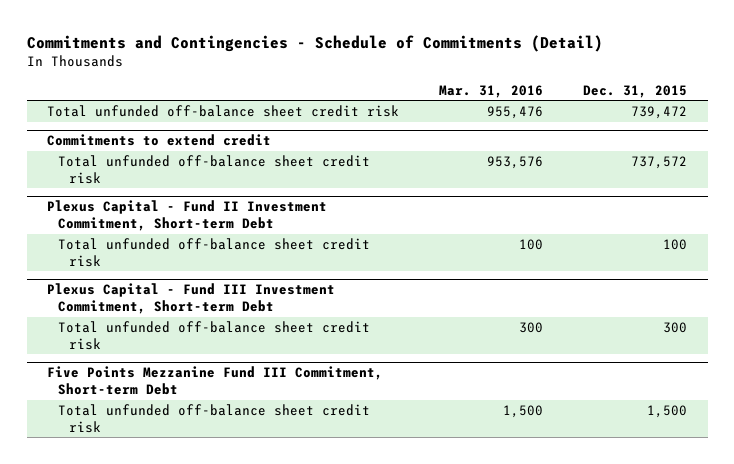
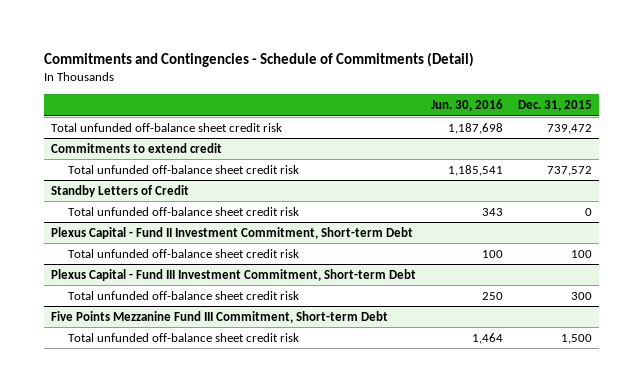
[439,84,544,98] Mar. 31, 2016 -> none
none -> [431,99,504,112] Jun. 30, 2016
none -> [51,184,190,197] Standby Letters of Credit
none -> [68,206,300,216] Total unfunded off-balance sheet credit risk

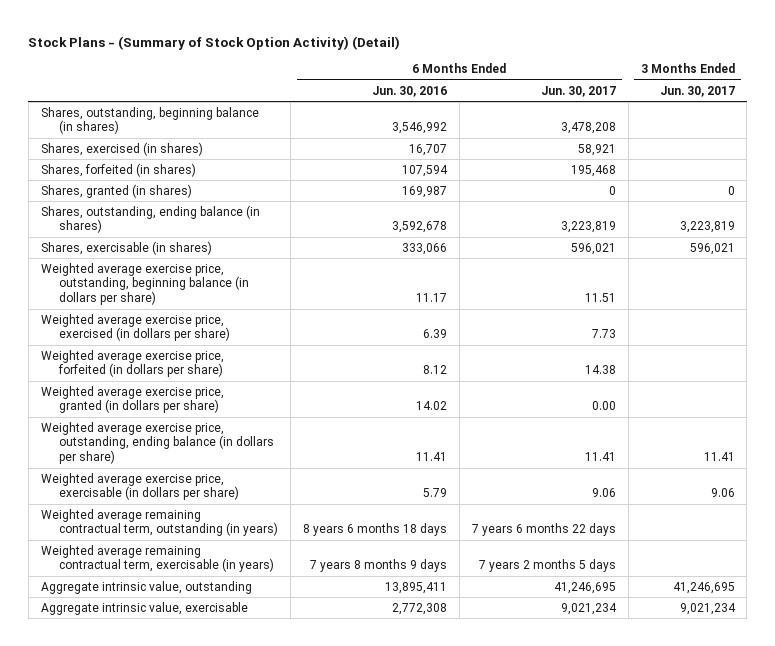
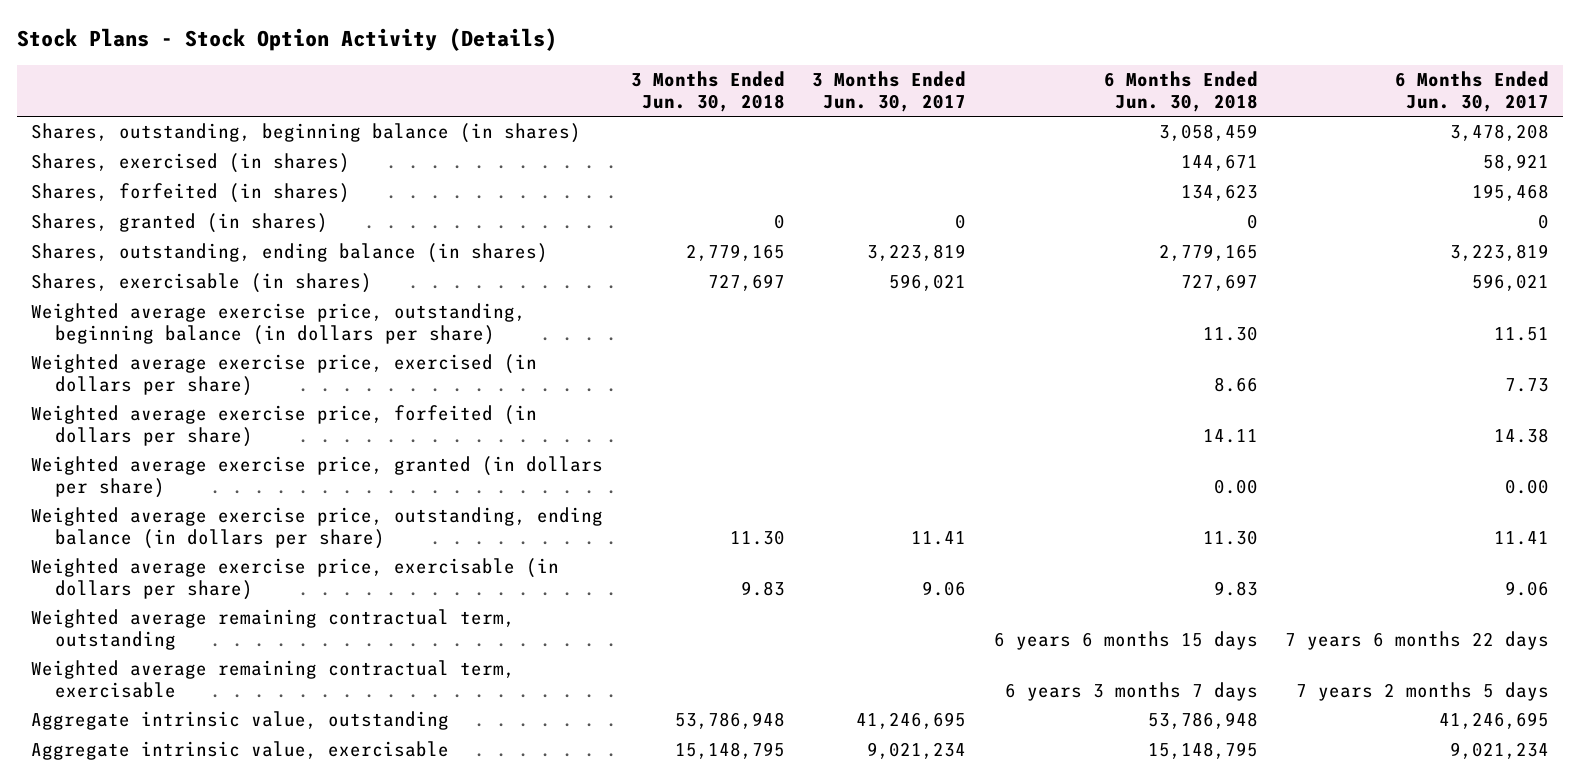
[28,35,401,50] Stock Plans - (Summary of Stock Option Activity) (Detail) -> [17,28,558,52] Stock Plans - Stock Option Activity (Details)
[372,85,448,97] Jun. 30, 2016 -> none
none -> [630,71,785,112] 3 Months Ended Jun. 30, 2018
none -> [1103,71,1258,112] 6 Months Ended Jun. 30, 2018
[40,508,279,537] Weighted average remaining contractual term, outstanding (in years) -> [30,609,515,650] Weighted average remaining contractual term, outstanding
[40,544,275,573] Weighted average remaining contractual term, exercisable (in years) -> [30,660,515,698] Weighted average remaining contractual term, exercisable

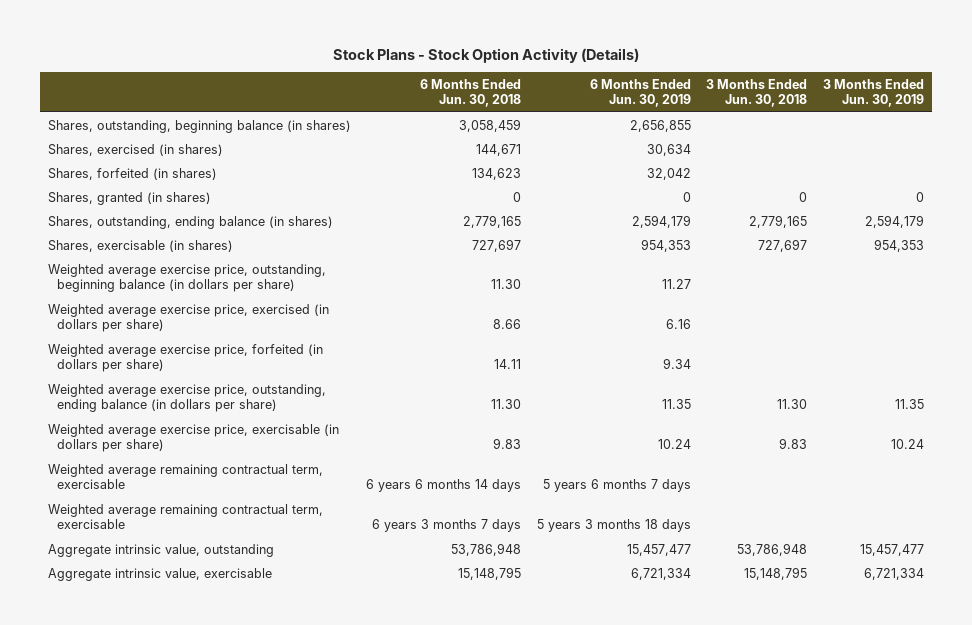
[812,71,967,112] 3 Months Ended Jun. 30, 2017 -> none
[1395,71,1550,112] 6 Months Ended Jun. 30, 2017 -> none
none -> [589,78,691,108] 6 Months Ended Jun. 30, 2019
none -> [823,78,925,108] 3 Months Ended Jun. 30, 2019
[30,456,603,498] Weighted average exercise price, granted (in dollars per share) -> none
[30,609,515,650] Weighted average remaining contractual term, outstanding -> [47,463,323,490] Weighted average remaining contractual term, exercisable
[993,630,1258,650] 6 years 6 months 15 days -> [366,479,522,493] 6 years 6 months 14 days

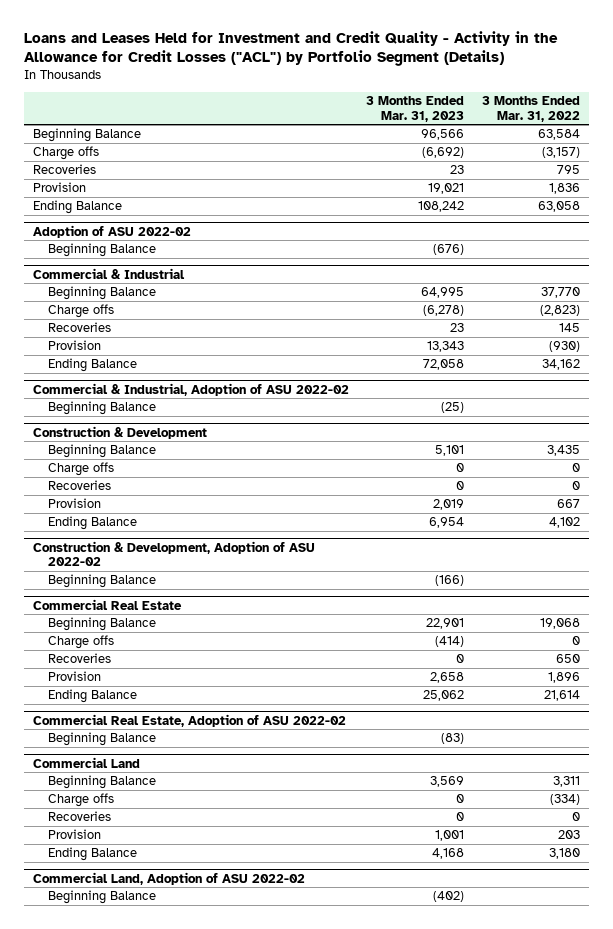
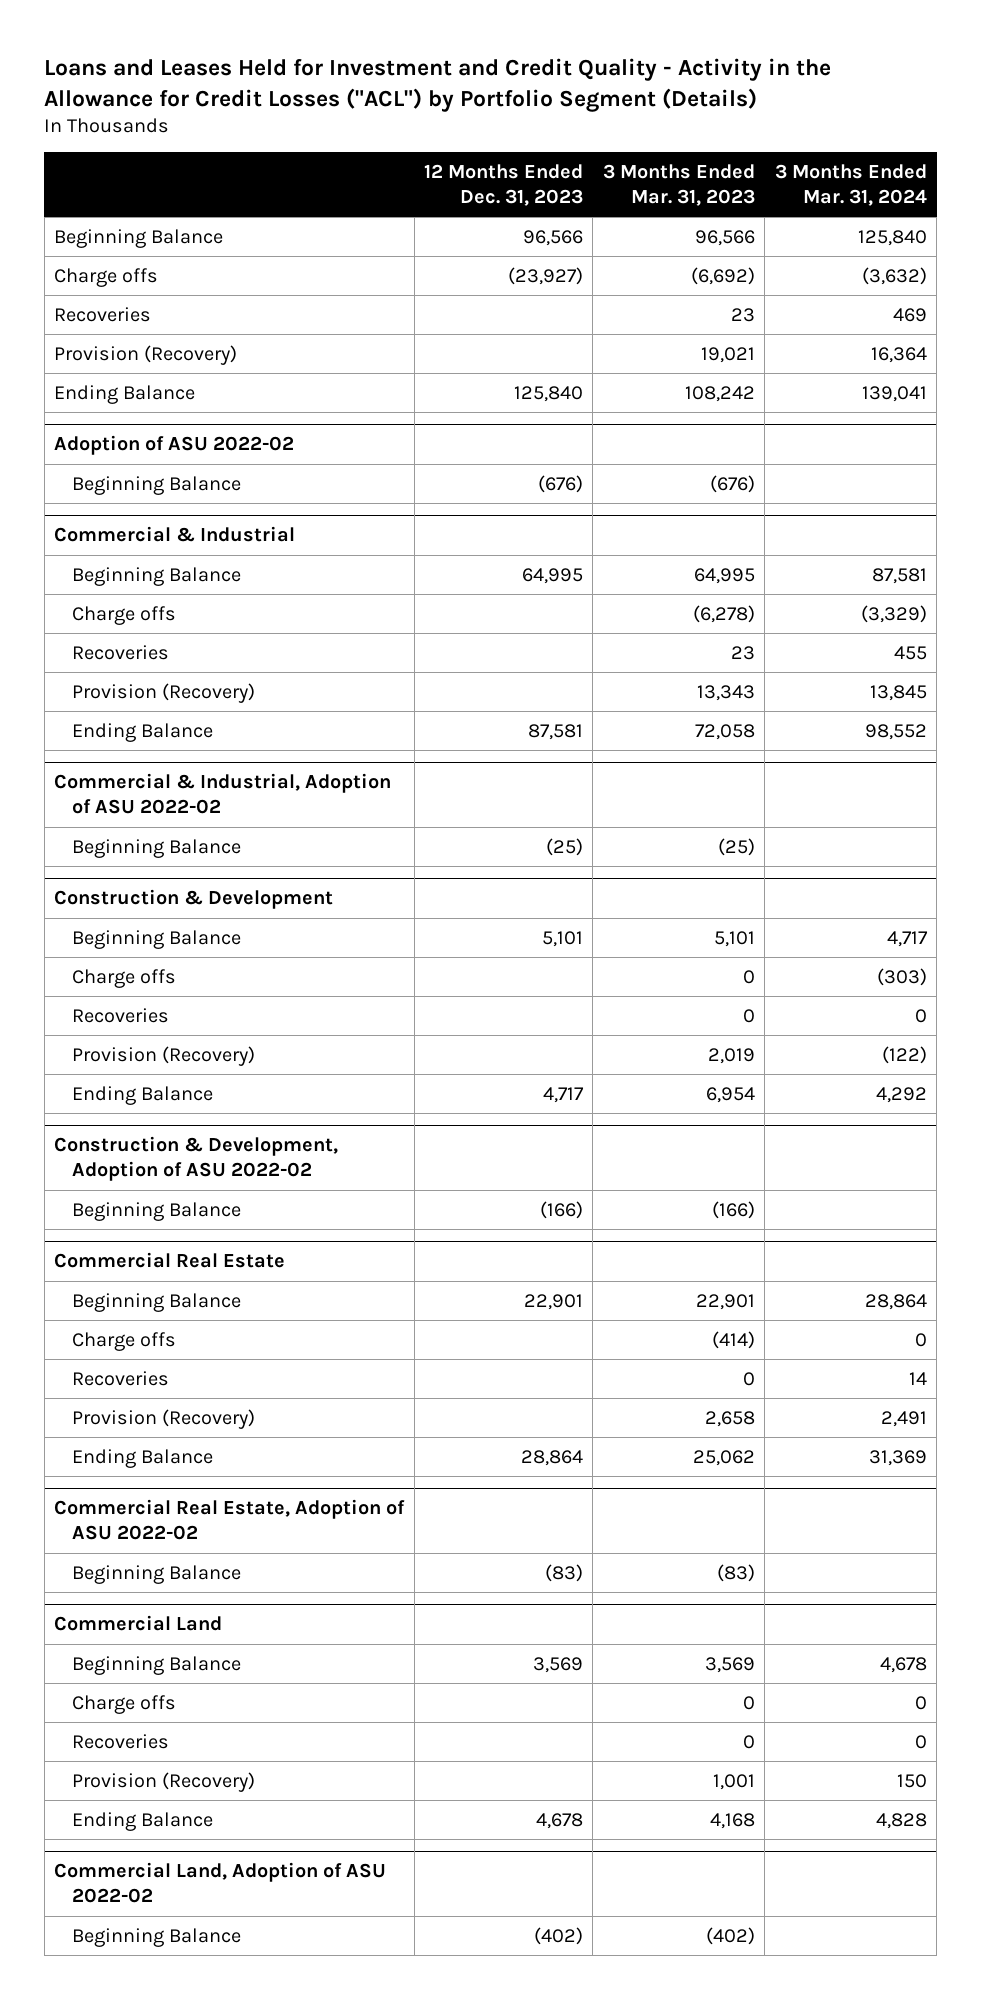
[481,95,580,122] 3 Months Ended Mar. 31, 2022 -> none
none -> [423,163,583,206] 12 Months Ended Dec. 31, 2023
none -> [774,163,927,206] 3 Months Ended Mar. 31, 2024
[32,182,86,193] Provision -> [54,344,238,365] Provision (Recovery)
[48,340,102,351] Provision -> [71,682,255,703] Provision (Recovery)
[48,498,102,509] Provision -> [71,1045,255,1066] Provision (Recovery)
[48,671,102,682] Provision -> [71,1408,255,1429] Provision (Recovery)
[48,829,102,840] Provision -> [71,1771,255,1792] Provision (Recovery)

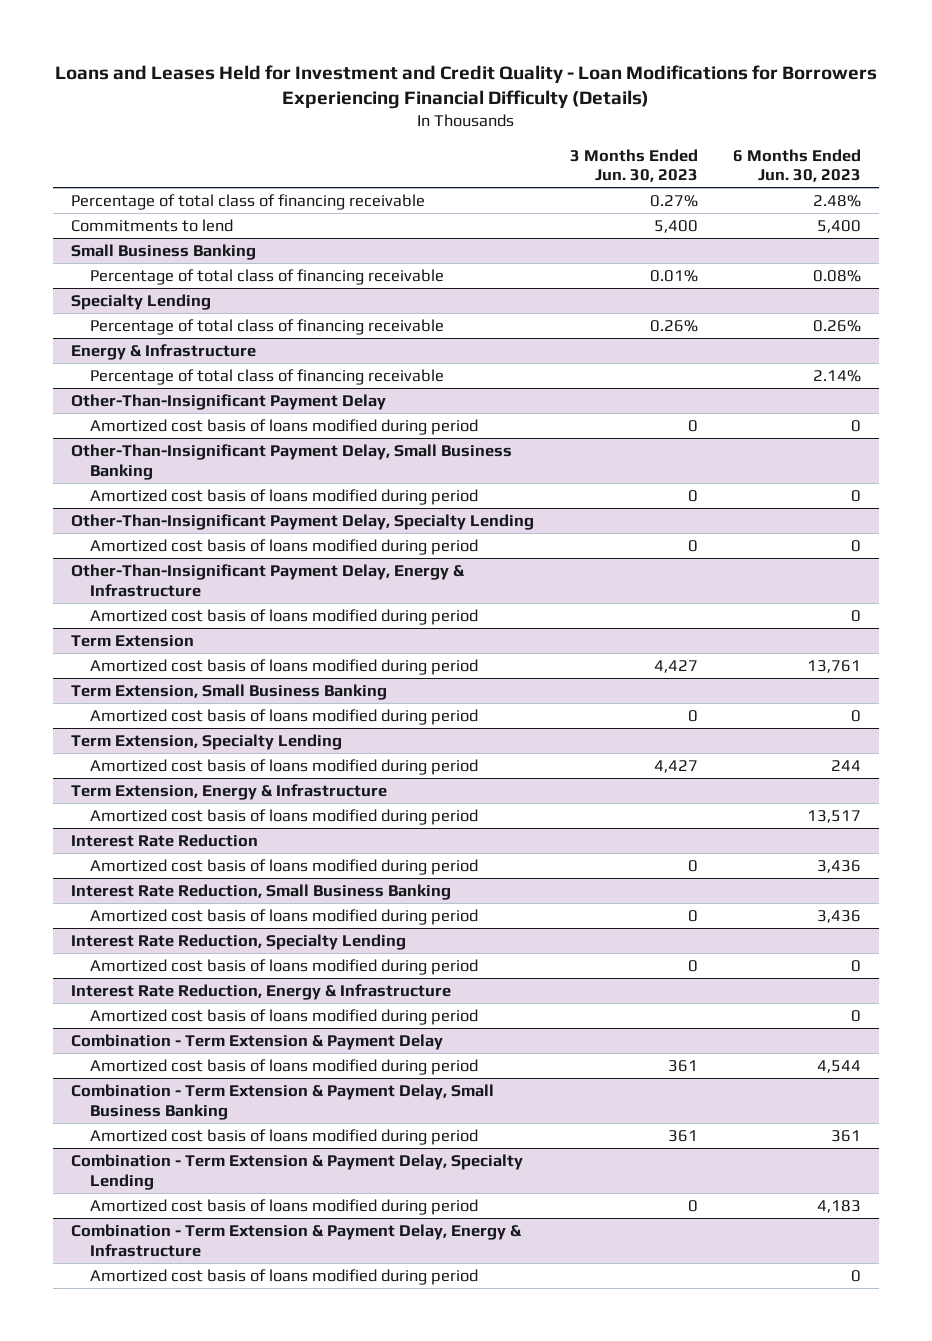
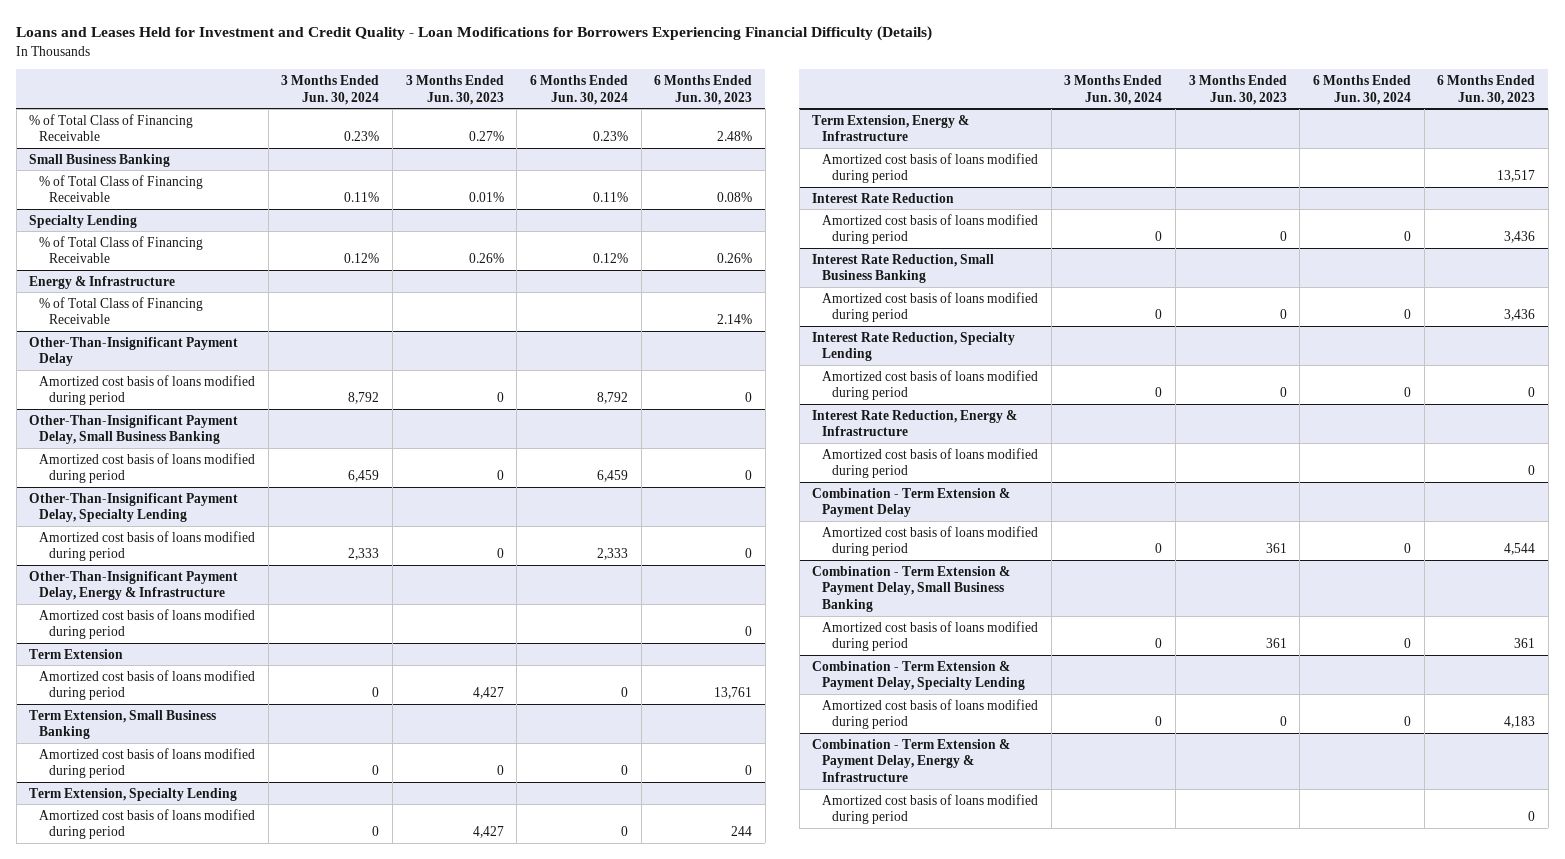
none -> [281,74,380,105] 3 Months Ended Jun. 30, 2024
none -> [529,74,628,105] 6 Months Ended Jun. 30, 2024
[71,218,234,232] Commitments to lend -> none
[71,193,426,210] Percentage of total class of financing receivable -> [29,113,194,142] % of Total Class of Financing Receivable
[90,268,445,285] Percentage of total class of financing receivable -> [39,174,204,203] % of Total Class of Financing Receivable
[90,318,445,335] Percentage of total class of financing receivable -> [39,235,204,264] % of Total Class of Financing Receivable
[90,368,445,385] Percentage of total class of financing receivable -> [39,296,204,325] % of Total Class of Financing Receivable

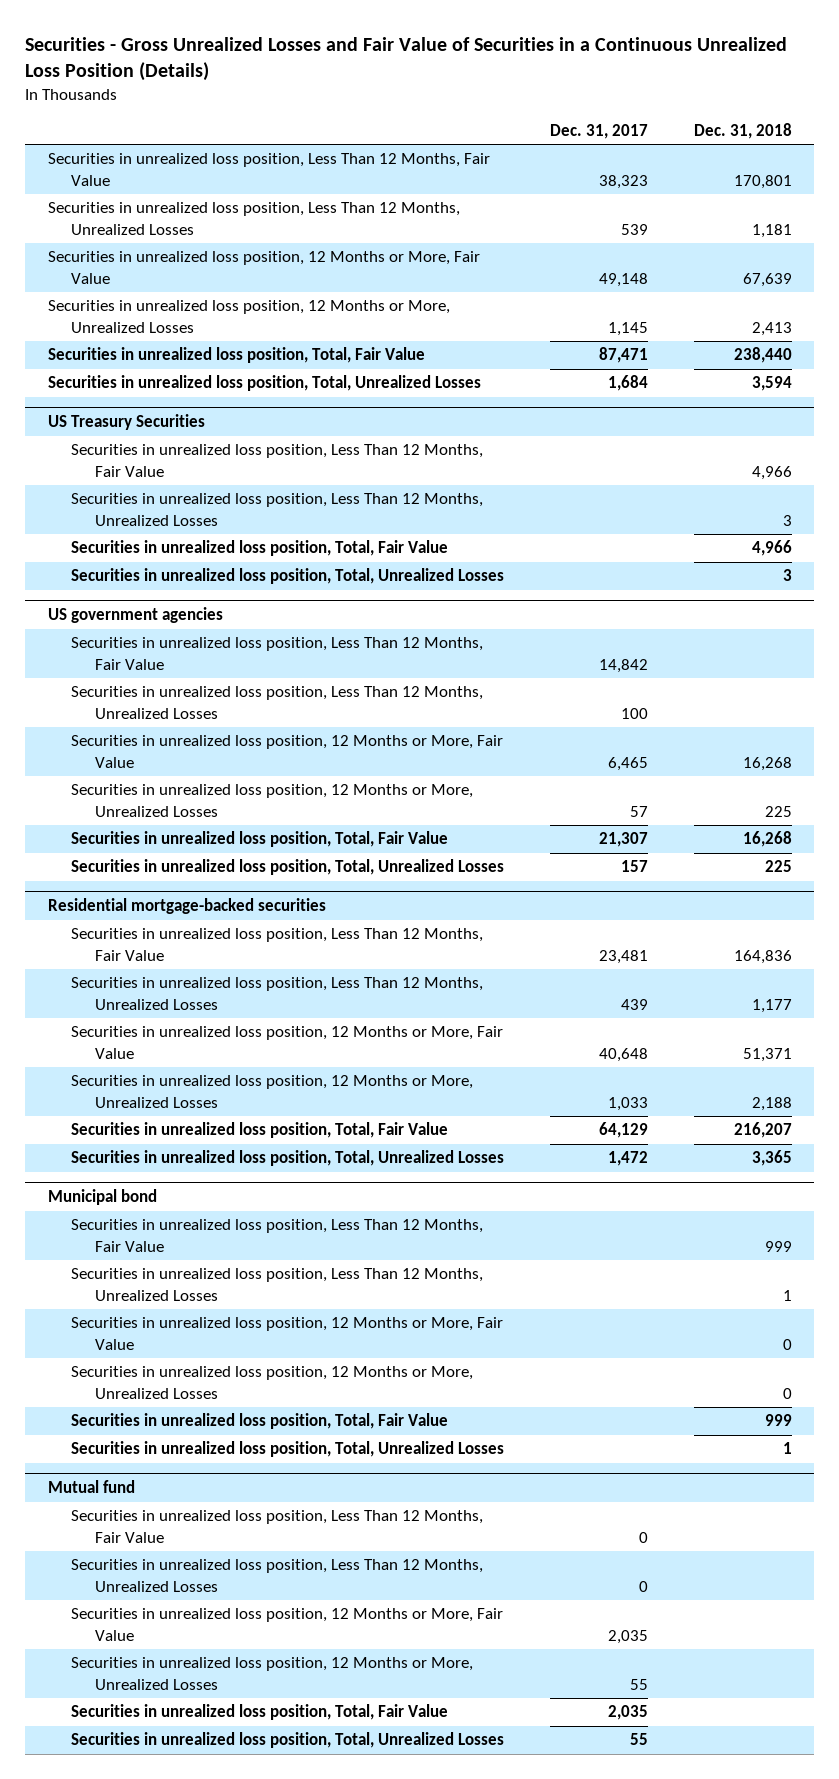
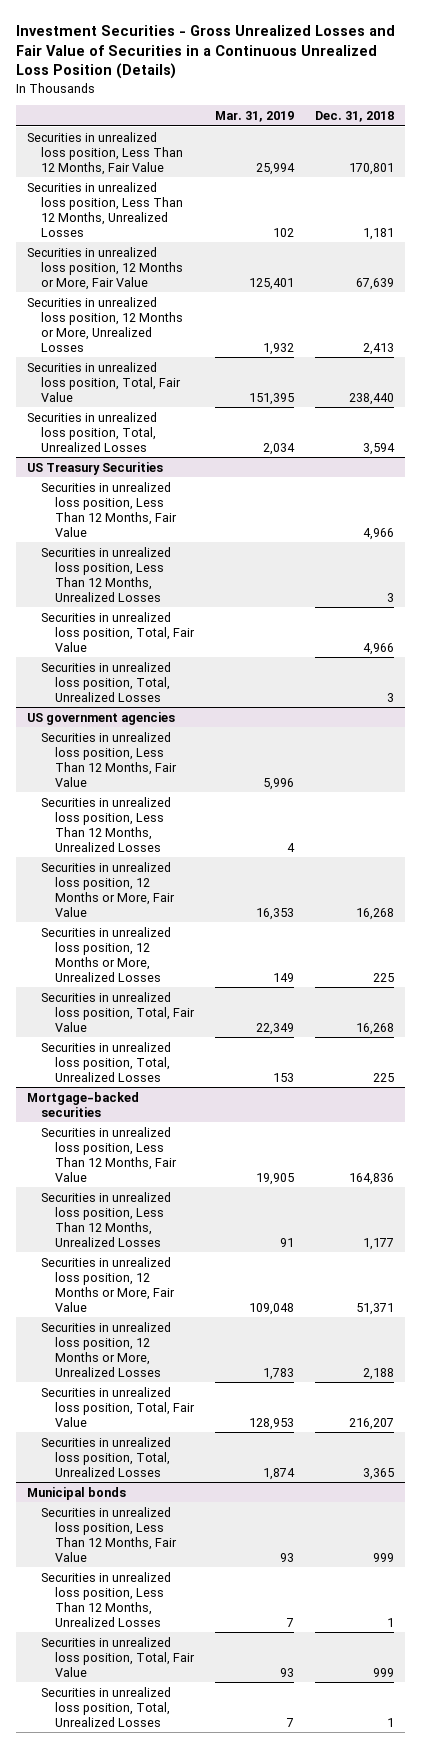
[24,36,787,81] Securities - Gross Unrealized Losses and Fair Value of Securities in a Continuous Unrealized Loss Position (Details) -> [16,24,396,80] Investment Securities - Gross Unrealized Losses and Fair Value of Securities in a Continuous Unrealized Loss Position (Details)
[549,123,648,139] Dec. 31, 2017 -> none
none -> [215,111,295,123] Mar. 31, 2019
[47,898,326,915] Residential mortgage-backed securities -> [26,1091,139,1117] Mortgage-backed securities
[47,1189,157,1206] Municipal bond -> [26,1486,126,1500] Municipal bonds
[71,1317,504,1351] Securities in unrealized loss position, 12 Months or More, Fair Value -> none
[71,1366,474,1400] Securities in unrealized loss position, 12 Months or More, Unrealized Losses -> none
[47,1480,135,1494] Mutual fund -> none
[71,1510,484,1544] Securities in unrealized loss position, Less Than 12 Months, Fair Value -> none
[71,1559,484,1593] Securities in unrealized loss position, Less Than 12 Months, Unrealized Losses -> none
[71,1608,504,1642] Securities in unrealized loss position, 12 Months or More, Fair Value -> none
[71,1657,474,1691] Securities in unrealized loss position, 12 Months or More, Unrealized Losses -> none
[71,1704,449,1721] Securities in unrealized loss position, Total, Fair Value -> none
[71,1732,505,1749] Securities in unrealized loss position, Total, Unrealized Losses -> none

